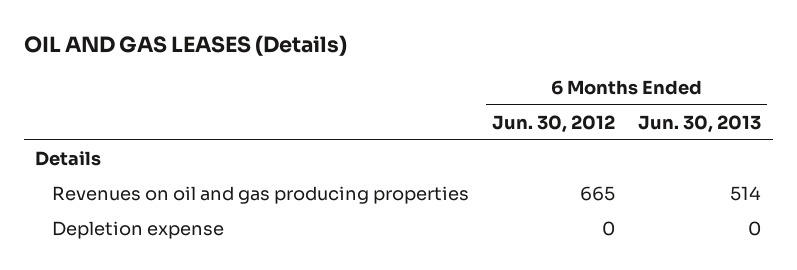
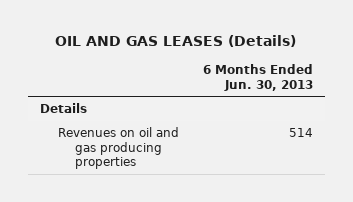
[492,114,616,133] Jun. 30, 2012 -> none
[51,221,224,240] Depletion expense -> none

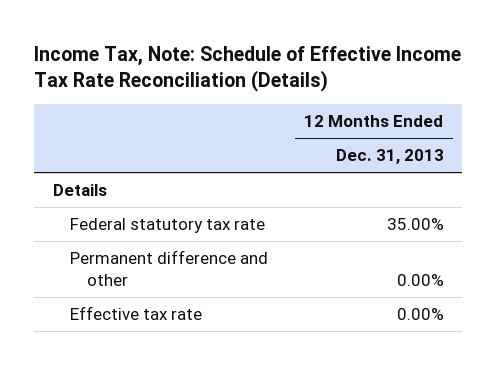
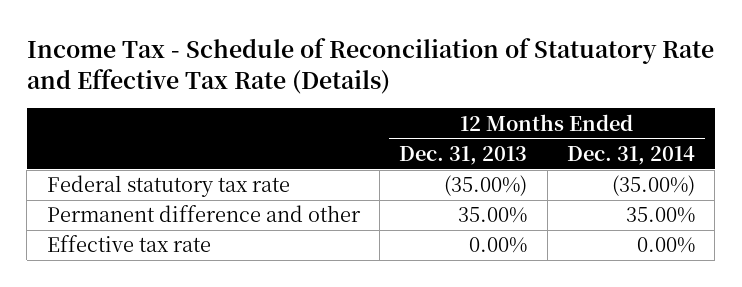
[34,45,462,93] Income Tax, Note: Schedule of Effective Income Tax Rate Reconciliation (Details) -> [26,37,714,94] Income Tax - Schedule of Reconciliation of Statuatory Rate and Effective Tax Rate (Details)
none -> [567,145,696,165] Dec. 31, 2014
[52,184,107,197] Details -> none
[386,218,444,231] 35.00% -> [444,175,528,197] (35.00%)
[396,273,444,286] 0.00% -> [458,207,528,224] 35.00%

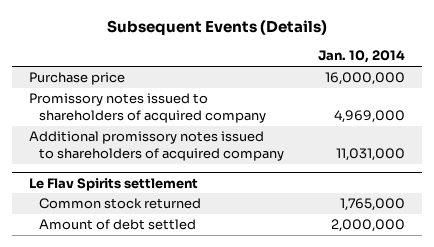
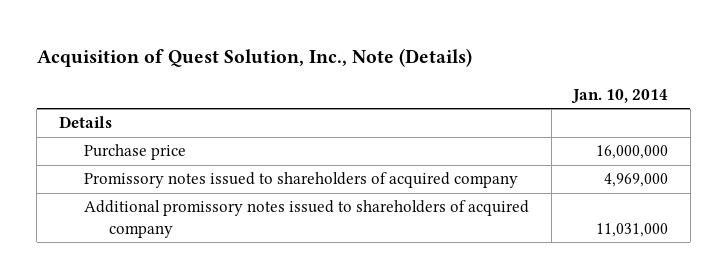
[107,19,328,35] Subsequent Events (Details) -> [36,48,472,68] Acquisition of Quest Solution, Inc., Note (Details)
none -> [58,116,112,129] Details
[29,177,199,191] Le Flav Spirits settlement -> none
[39,198,202,210] Common stock returned -> none
[39,219,197,231] Amount of debt settled -> none

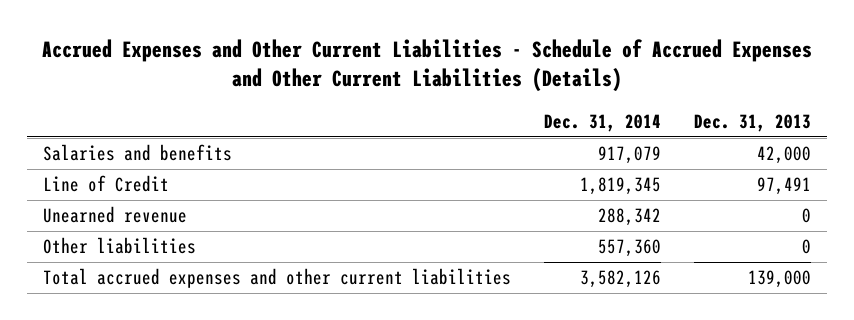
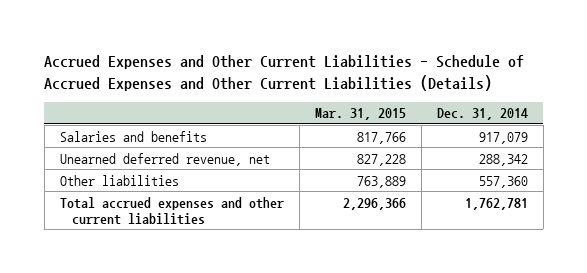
[693,113,811,132] Dec. 31, 2013 -> none
none -> [314,108,406,121] Mar. 31, 2015
[43,175,170,193] Line of Credit -> none
[43,206,188,224] Unearned revenue -> [59,152,270,166] Unearned deferred revenue, net
[580,270,662,289] 3,582,126 -> [464,197,528,210] 1,762,781

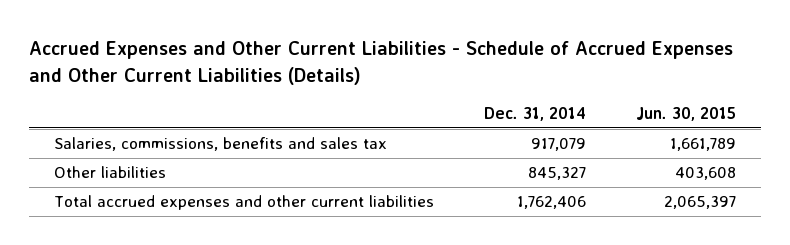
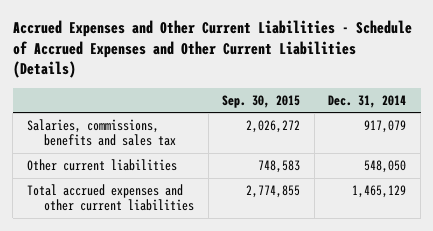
[635,107,736,122] Jun. 30, 2015 -> none
none -> [222,94,301,108] Sep. 30, 2015
[53,166,166,179] Other liabilities -> [26,159,177,172] Other current liabilities
[527,167,586,181] 845,327 -> [364,160,407,174] 548,050
[516,196,586,210] 1,762,406 -> [352,185,407,199] 1,465,129

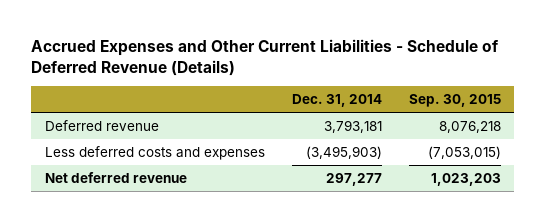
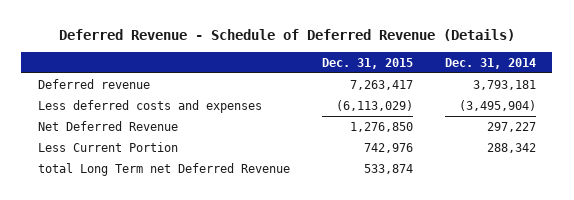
[31,38,500,76] Accrued Expenses and Other Current Liabilities - Schedule of Deferred Revenue (Details) -> [58,28,515,41] Deferred Revenue - Schedule of Deferred Revenue (Details)
[408,93,501,107] Sep. 30, 2015 -> none
none -> [321,57,413,69] Dec. 31, 2015
[305,145,382,159] (3,495,903) -> [459,99,537,111] (3,495,904)
[44,171,187,183] Net deferred revenue -> [37,120,178,131] Net Deferred Revenue
[325,172,382,186] 297,277 -> [487,121,537,132] 297,227
none -> [37,141,178,152] Less Current Portion
none -> [37,162,290,176] total Long Term net Deferred Revenue

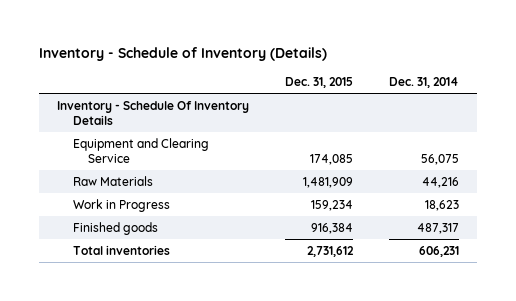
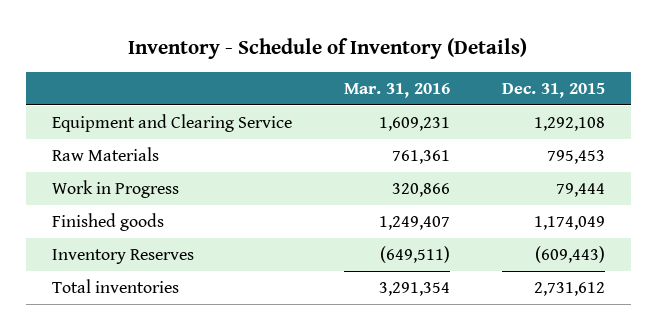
[388,76,459,88] Dec. 31, 2014 -> none
none -> [343,82,450,98] Mar. 31, 2016
[56,100,249,125] Inventory - Schedule Of Inventory Details -> none
[309,153,353,165] 174,085 -> [533,117,605,132] 1,292,108
[302,176,353,188] 1,481,909 -> [546,150,605,165] 795,453
[310,199,353,211] 159,234 -> [555,183,605,198] 79,444
[310,222,353,234] 916,384 -> [533,216,605,231] 1,174,049
none -> [51,249,194,265] Inventory Reserves

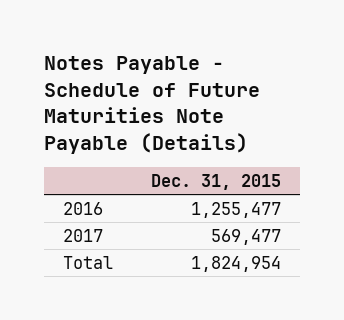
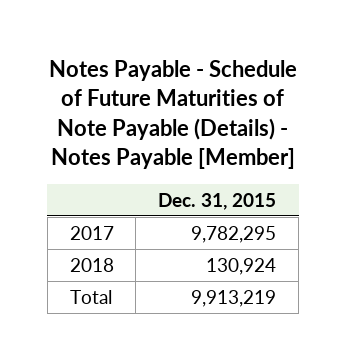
[43,56,260,154] Notes Payable - Schedule of Future Maturities Note Payable (Details) -> [48,59,297,169] Notes Payable - Schedule of Future Maturities of Note Payable (Details) - Notes Payable [Member]
[62,201,103,215] 2016 -> none
[211,228,282,245] 569,477 -> [191,225,277,243] 9,782,295
none -> [69,257,114,272] 2018
[191,255,282,272] 1,824,954 -> [191,289,277,307] 9,913,219

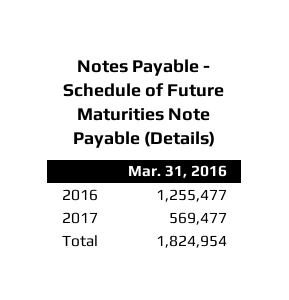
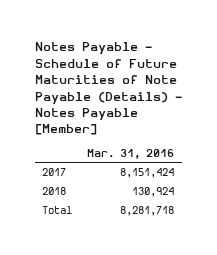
[63,58,225,149] Notes Payable - Schedule of Future Maturities Note Payable (Details) -> [34,42,182,136] Notes Payable - Schedule of Future Maturities of Note Payable (Details) - Notes Payable [Member]
[62,189,99,202] 2016 -> none
[168,212,227,226] 569,477 -> [120,168,175,179] 8,151,424
none -> [42,187,67,196] 2018
[155,235,227,249] 1,824,954 -> [120,206,175,217] 8,281,718

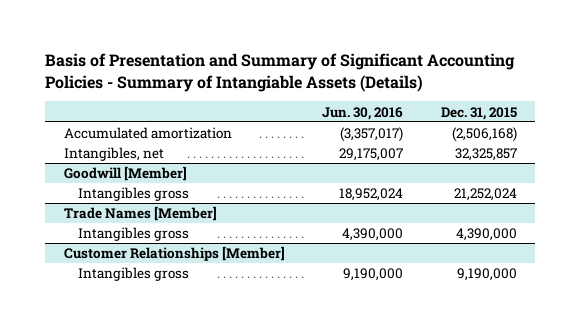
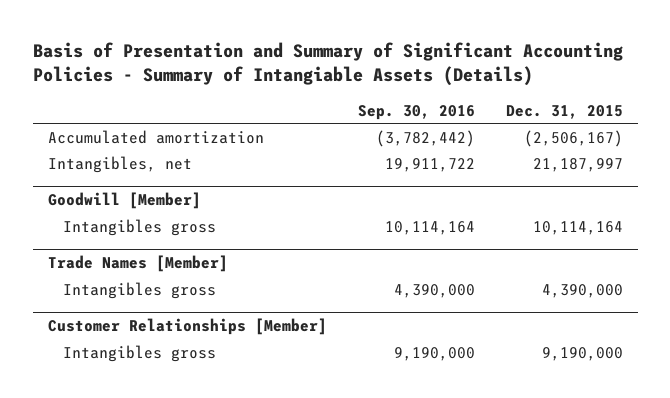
[322,106,404,120] Jun. 30, 2016 -> none
none -> [357,104,475,120] Sep. 30, 2016
[451,127,517,143] (2,506,168) -> [523,129,623,147] (2,506,167)
[454,148,517,162] 32,325,857 -> [532,157,623,172] 21,187,997
[453,188,517,202] 21,252,024 -> [532,220,623,235] 10,114,164

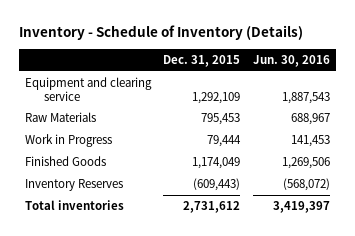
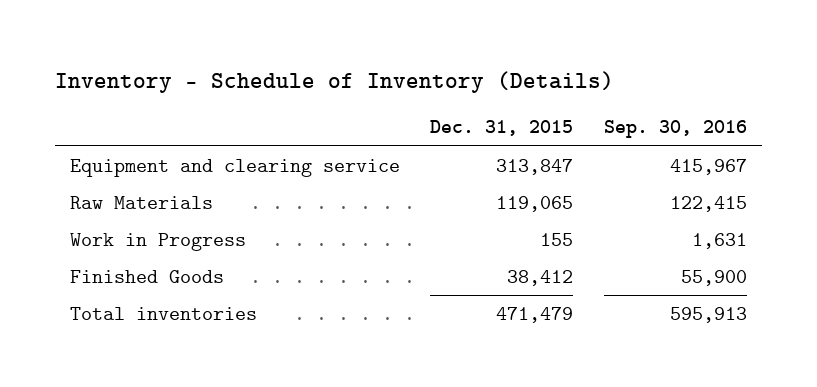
[252,55,330,68] Jun. 30, 2016 -> none
none -> [603,120,747,139] Sep. 30, 2016
[25,179,124,192] Inventory Reserves -> none
[192,91,241,104] 1,292,109 -> [496,159,574,176] 313,847
[201,113,241,126] 795,453 -> [496,196,574,213] 119,065
[207,135,242,148] 79,444 -> [540,233,574,247] 155
[192,157,241,170] 1,174,049 -> [507,270,574,287] 38,412
[183,201,241,214] 2,731,612 -> [496,307,574,324] 471,479

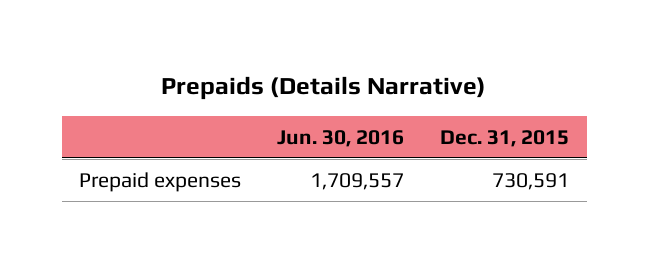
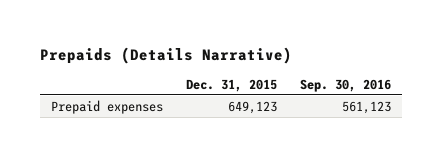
[277,129,405,147] Jun. 30, 2016 -> none
none -> [299,78,391,92] Sep. 30, 2016
[492,173,570,191] 730,591 -> [227,101,277,115] 649,123

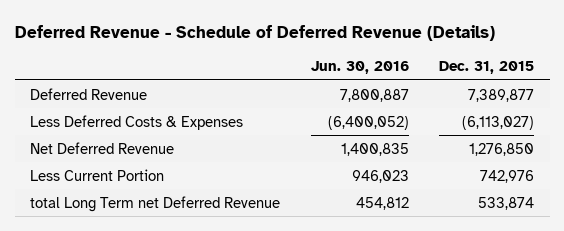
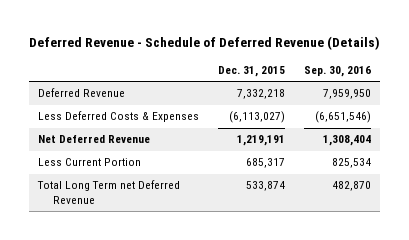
[310,61,409,75] Jun. 30, 2016 -> none
none -> [304,66,372,78] Sep. 30, 2016
[468,88,535,102] 7,389,877 -> [237,89,286,100] 7,332,218
[469,142,535,156] 1,276,850 -> [237,135,286,147] 1,219,191
[480,169,535,183] 742,976 -> [246,158,286,169] 685,317
[30,195,281,212] total Long Term net Deferred Revenue -> [37,180,181,204] Total Long Term net Deferred Revenue

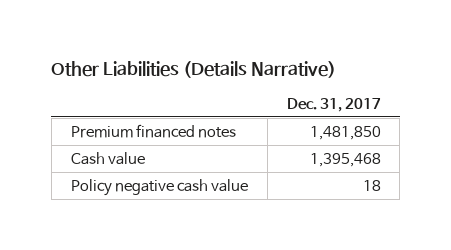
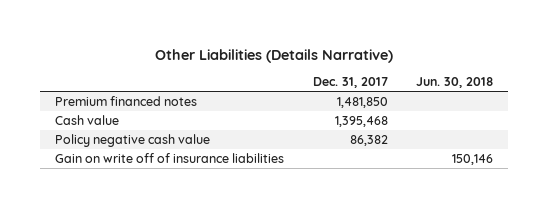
none -> [416,77,494,89] Jun. 30, 2018
[362,179,381,191] 18 -> [349,135,388,147] 86,382
none -> [54,153,284,164] Gain on write off of insurance liabilities

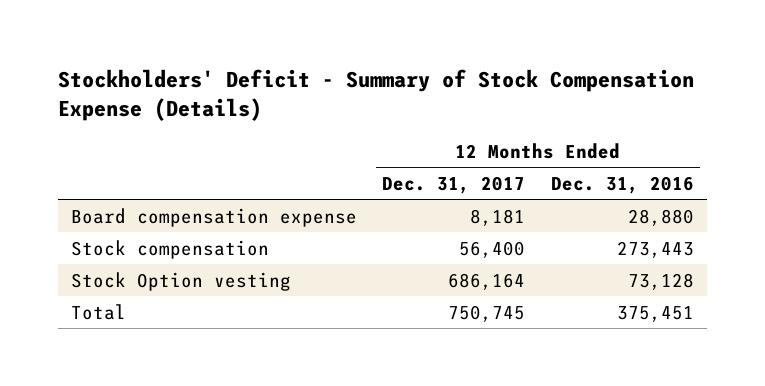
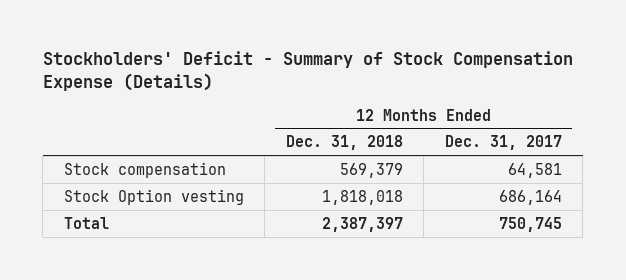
[550,175,694,194] Dec. 31, 2016 -> none
none -> [285,135,403,151] Dec. 31, 2018
[71,207,358,227] Board compensation expense -> none
[459,240,526,258] 56,400 -> [507,162,562,178] 64,581

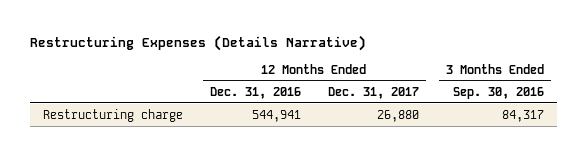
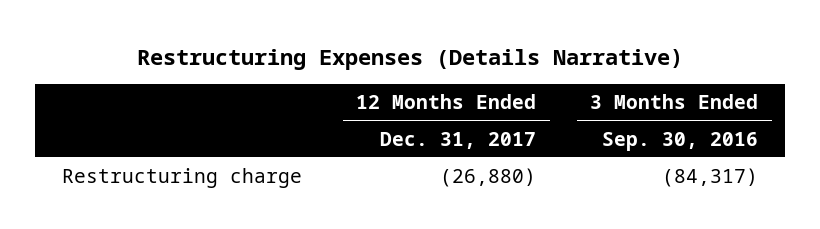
[209,86,301,99] Dec. 31, 2016 -> none
[376,110,419,123] 26,880 -> [440,168,537,188] (26,880)
[501,110,544,123] 84,317 -> [662,168,759,188] (84,317)

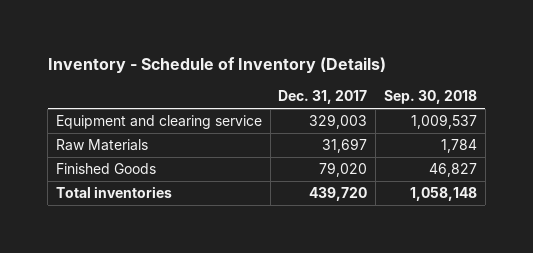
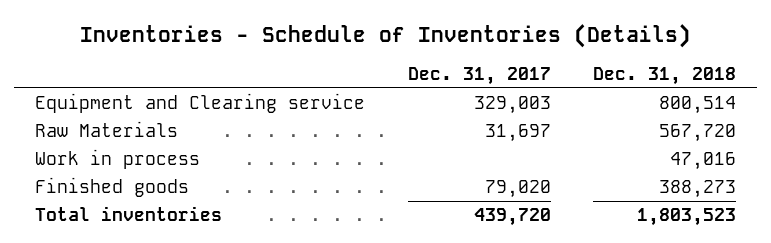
[47,56,386,73] Inventory - Schedule of Inventory (Details) -> [79,24,691,49] Inventories - Schedule of Inventories (Details)
[383,90,477,105] Sep. 30, 2018 -> none
none -> [592,67,736,86] Dec. 31, 2018
[56,115,263,130] Equipment and clearing service -> [35,93,366,114] Equipment and Clearing service
none -> [35,149,201,170] Work in process
[56,163,157,175] Finished Goods -> [35,177,190,198] Finished goods

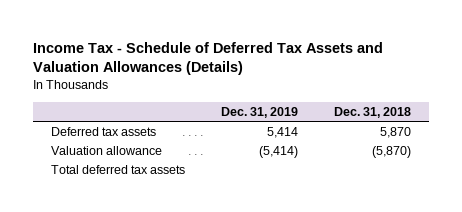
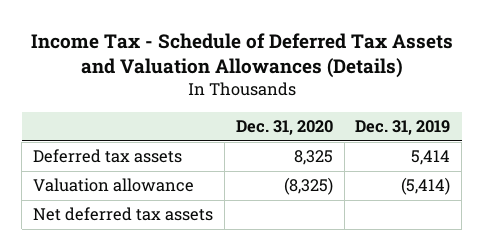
[333,107,411,119] Dec. 31, 2018 -> none
none -> [235,120,333,136] Dec. 31, 2020
[51,165,186,175] Total deferred tax assets -> [33,207,214,222] Net deferred tax assets

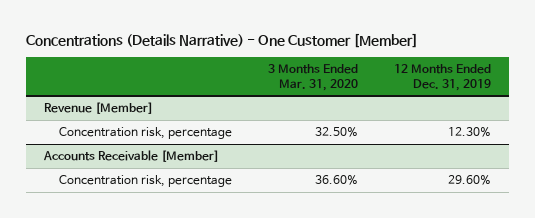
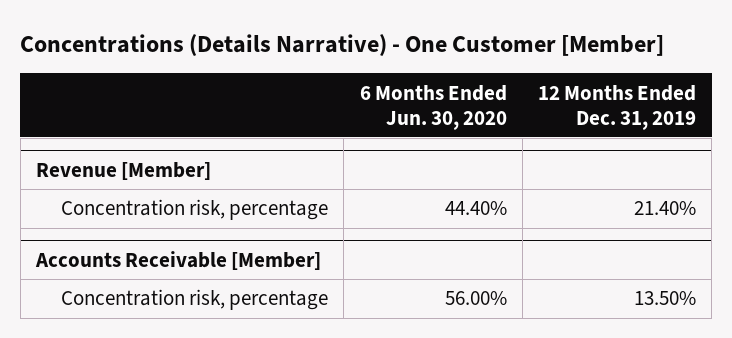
[267,64,358,91] 3 Months Ended Mar. 31, 2020 -> none
none -> [359,84,507,130] 6 Months Ended Jun. 30, 2020
[447,127,491,138] 12.30% -> [633,201,696,216] 21.40%
[447,175,491,186] 29.60% -> [633,291,696,306] 13.50%

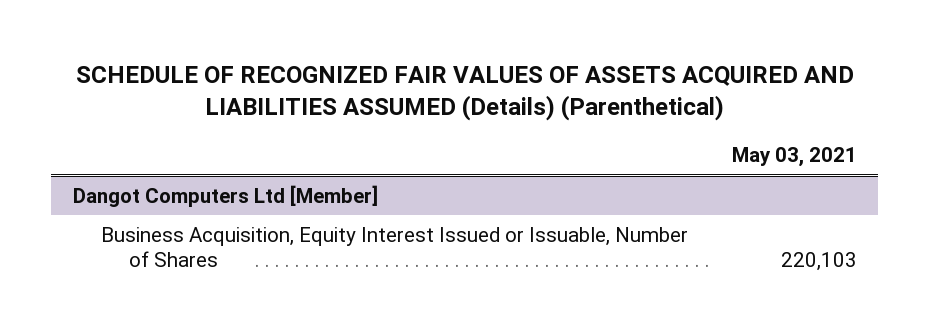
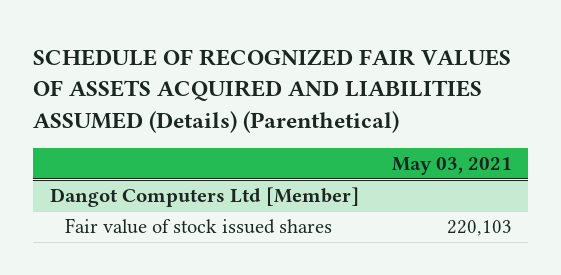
[100,226,688,268] Business Acquisition, Equity Interest Issued or Issuable, Number of Shares -> [65,217,333,234] Fair value of stock issued shares

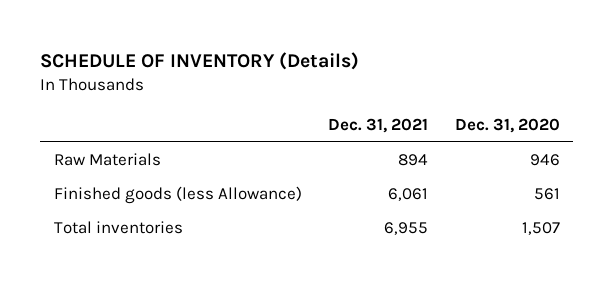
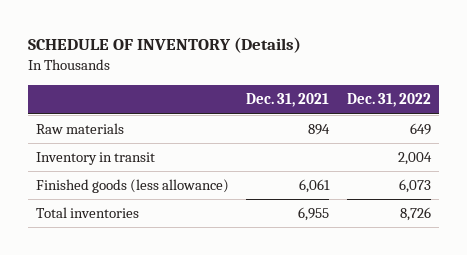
[454,117,560,133] Dec. 31, 2020 -> none
none -> [346,93,431,108] Dec. 31, 2022
[53,152,161,166] Raw Materials -> [36,123,125,135] Raw materials
none -> [36,152,156,166] Inventory in transit
[53,185,302,204] Finished goods (less Allowance) -> [36,179,230,194] Finished goods (less allowance)

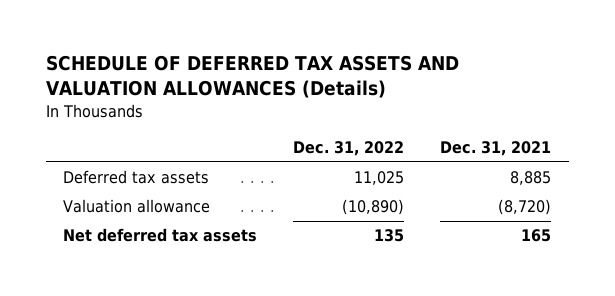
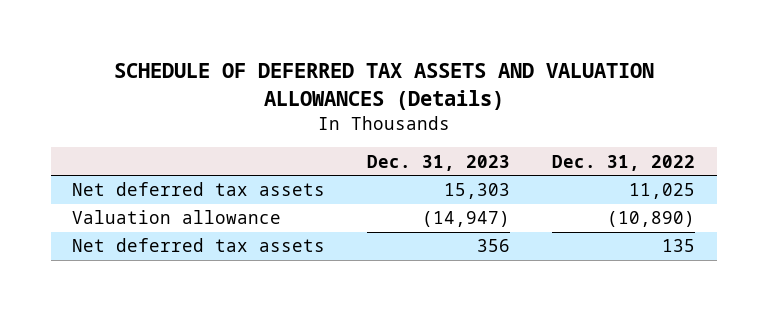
[440,141,552,157] Dec. 31, 2021 -> none
none -> [367,154,511,171] Dec. 31, 2023
[63,170,210,185] Deferred tax assets -> [71,182,325,197] Net deferred tax assets

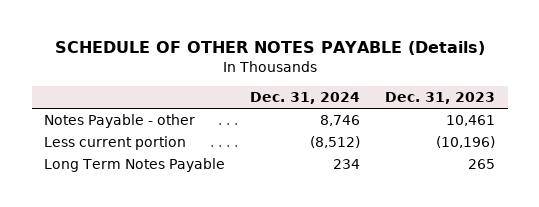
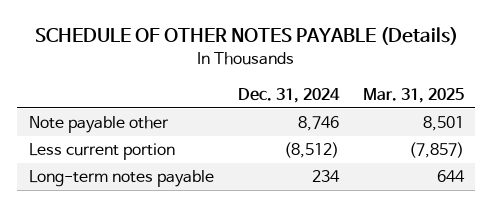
[385,92,496,105] Dec. 31, 2023 -> none
none -> [362,87,464,103] Mar. 31, 2025
[44,114,196,129] Notes Payable - other -> [29,116,170,134] Note payable other
[44,158,226,173] Long Term Notes Payable -> [29,170,215,188] Long-term notes payable

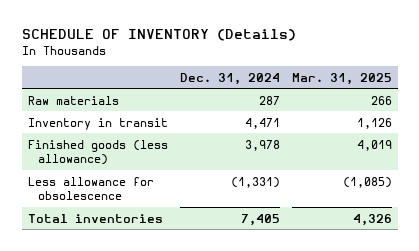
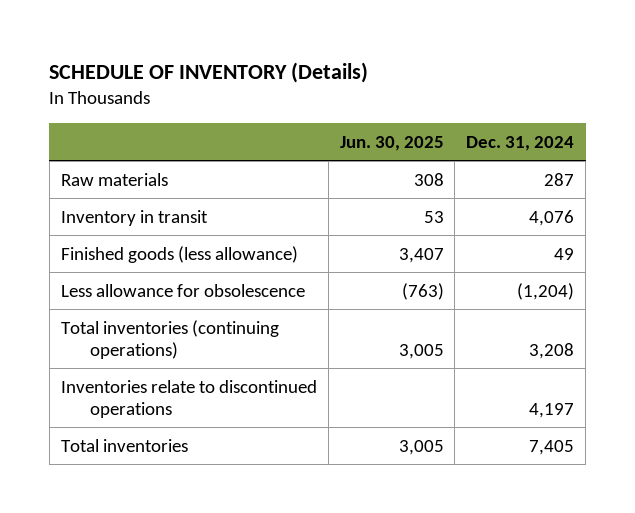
[291,72,392,85] Mar. 31, 2025 -> none
none -> [339,135,444,151] Jun. 30, 2025
[244,117,280,129] 4,471 -> [529,209,575,226] 4,076
[244,139,280,151] 3,978 -> [554,247,575,260] 49
[230,176,280,188] (1,331) -> [517,282,575,300] (1,204)
none -> [60,319,279,359] Total inventories (continuing operations)
none -> [60,379,317,418] Inventories relate to discontinued operations

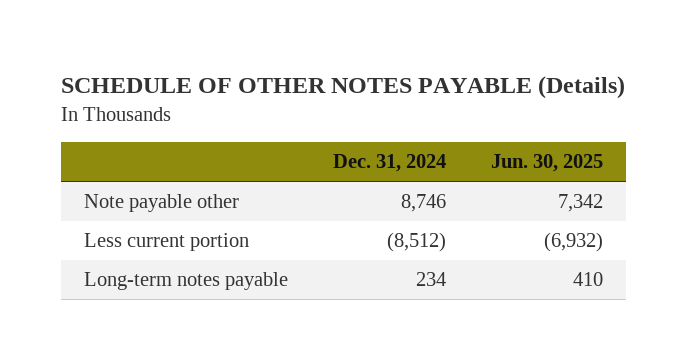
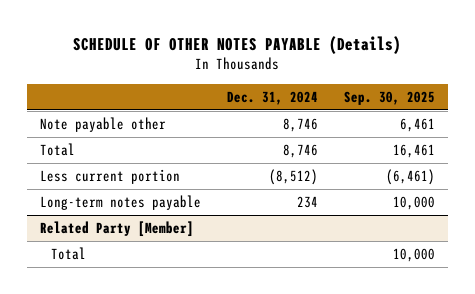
[491,154,604,173] Jun. 30, 2025 -> none
none -> [343,90,435,105] Sep. 30, 2025
none -> [40,142,76,156] Total
none -> [40,220,195,237] Related Party [Member]
none -> [51,246,87,260] Total

